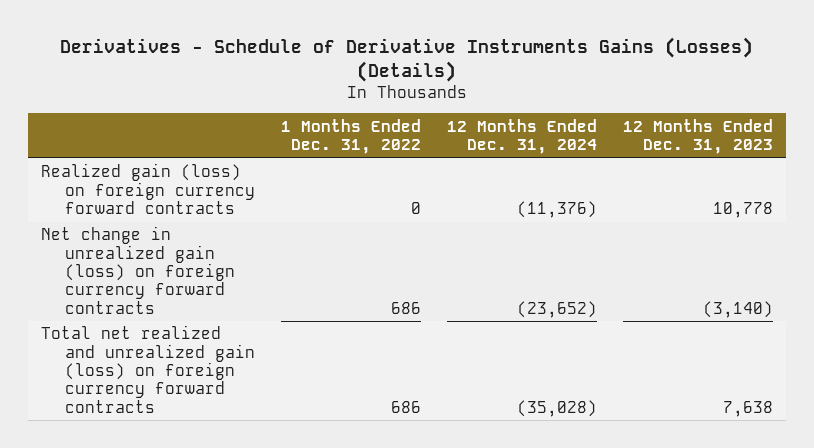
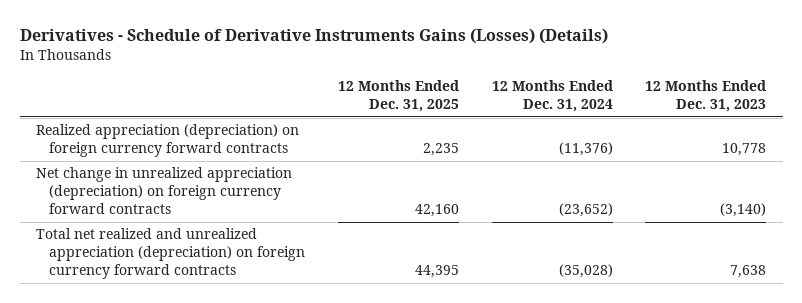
[281,118,422,155] 1 Months Ended Dec. 31, 2022 -> none
none -> [337,80,459,113] 12 Months Ended Dec. 31, 2025
[41,163,256,215] Realized gain (loss) on foreign currency forward contracts -> [35,124,299,158] Realized appreciation (depreciation) on foreign currency forward contracts
[41,226,236,314] Net change in unrealized gain (loss) on foreign currency forward contracts -> [35,167,292,215] Net change in unrealized appreciation (depreciation) on foreign currency forward contracts
[41,325,256,413] Total net realized and unrealized gain (loss) on foreign currency forward contracts -> [35,228,305,280] Total net realized and unrealized appreciation (depreciation) on foreign currency forward contracts

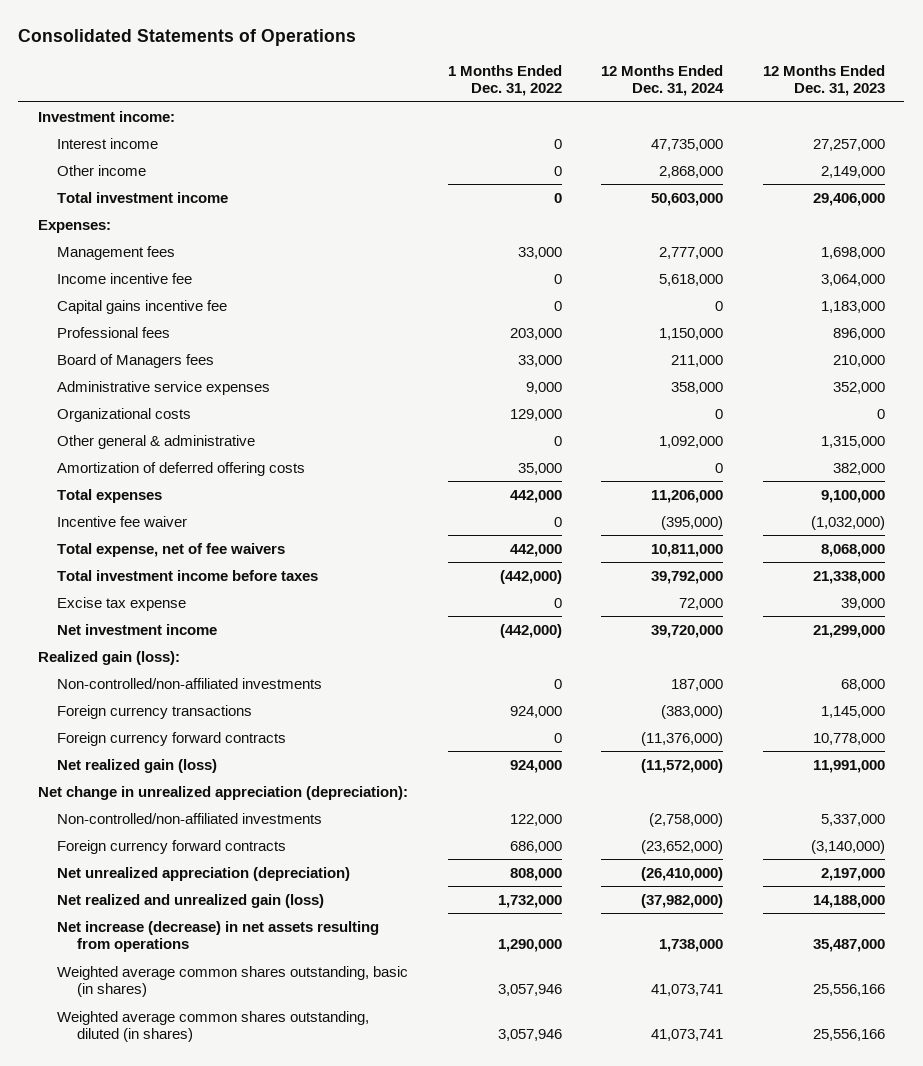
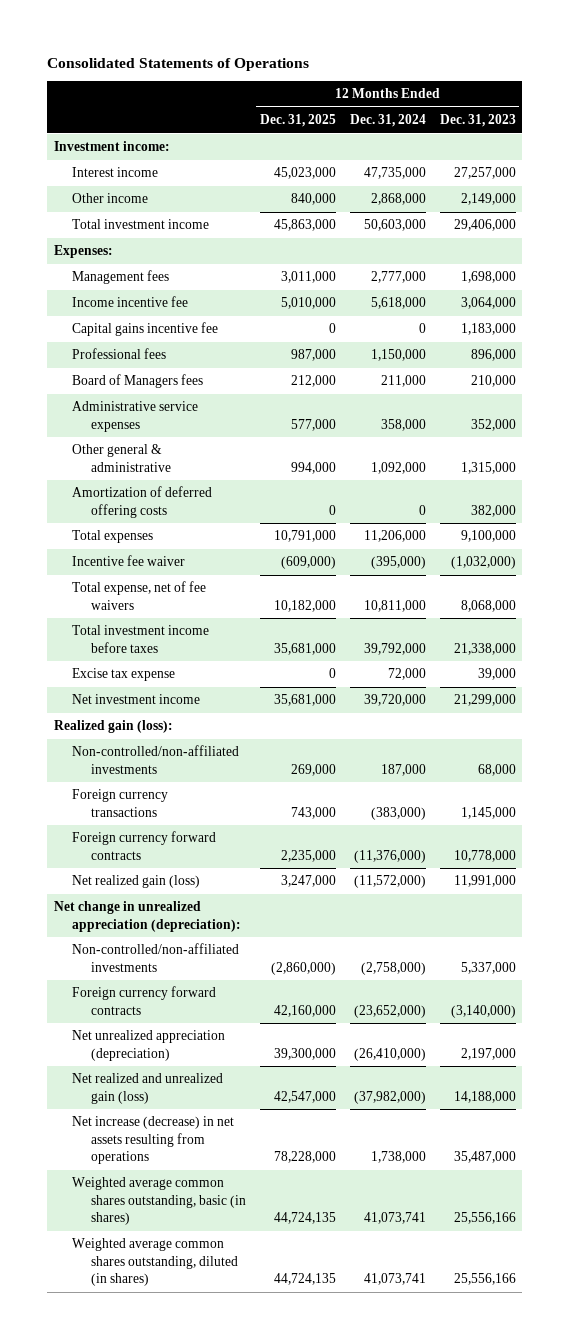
[447,64,562,97] 1 Months Ended Dec. 31, 2022 -> none
none -> [259,114,336,128] Dec. 31, 2025
[57,407,192,422] Organizational costs -> none

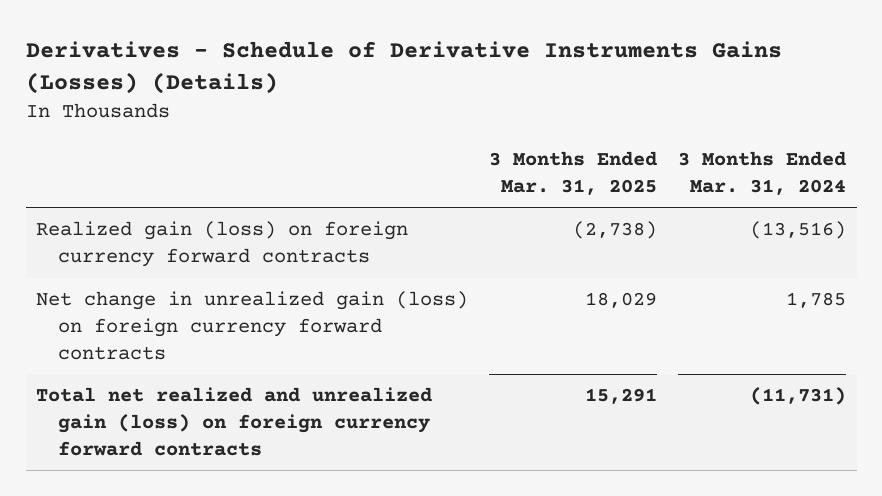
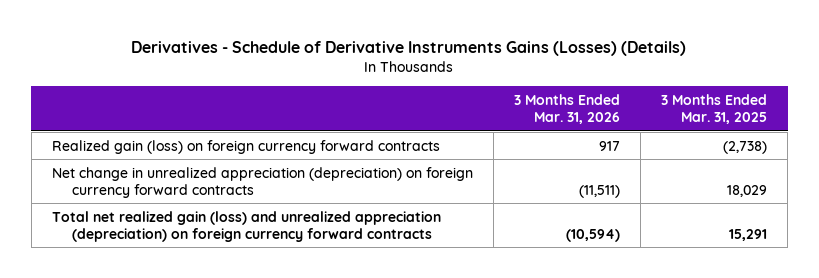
[678,150,847,195] 3 Months Ended Mar. 31, 2024 -> none
none -> [513,94,620,124] 3 Months Ended Mar. 31, 2026
[36,291,469,360] Net change in unrealized gain (loss) on foreign currency forward contracts -> [51,166,473,198] Net change in unrealized appreciation (depreciation) on foreign currency forward contracts
[36,387,433,456] Total net realized and unrealized gain (loss) on foreign currency forward contracts -> [51,210,441,242] Total net realized gain (loss) and unrealized appreciation (depreciation) on foreign currency forward contracts

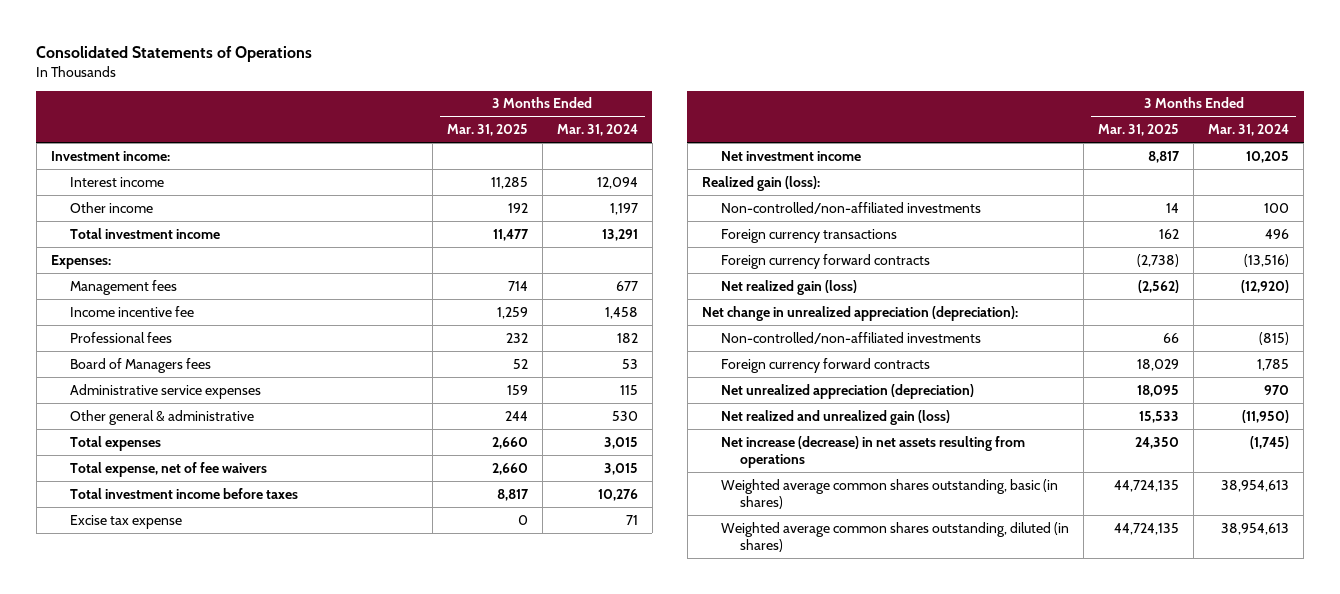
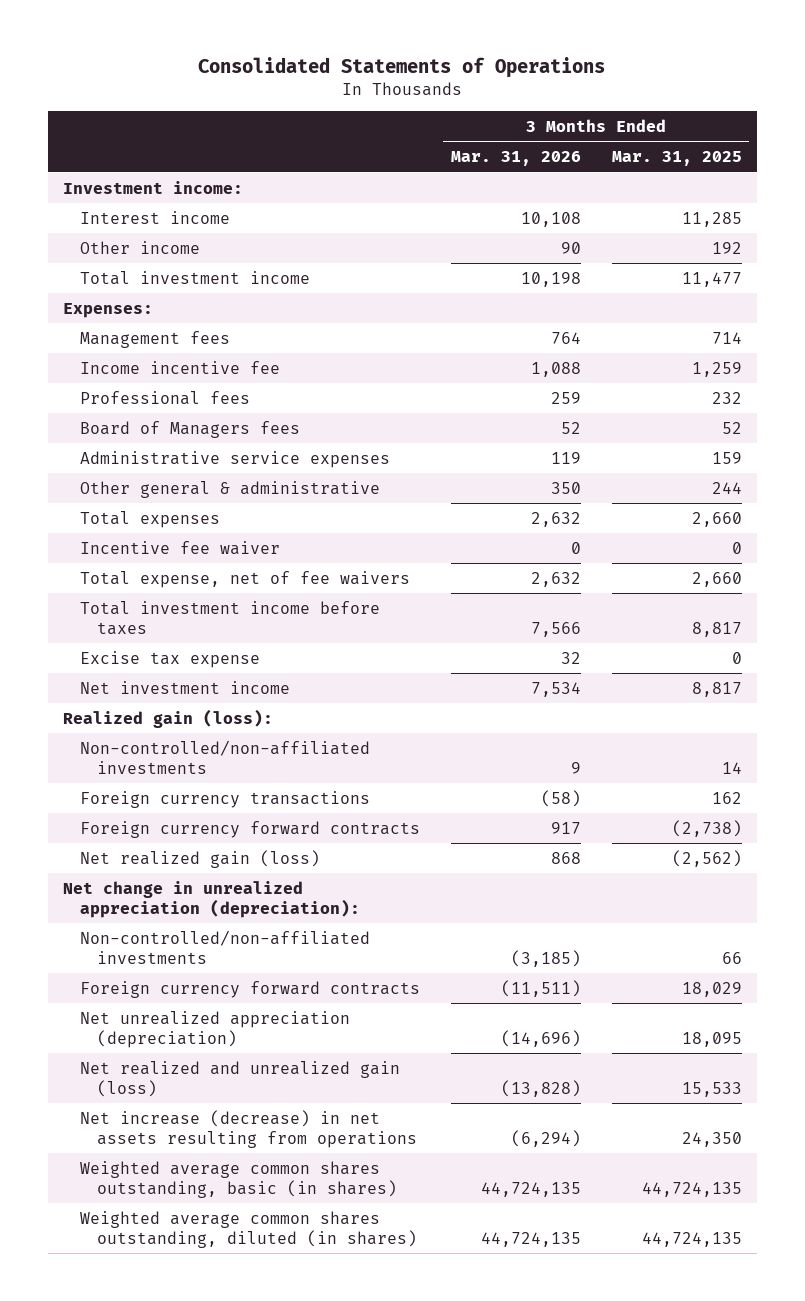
[556,124,638,137] Mar. 31, 2024 -> none
none -> [450,151,581,167] Mar. 31, 2026
none -> [80,540,281,555] Incentive fee waiver

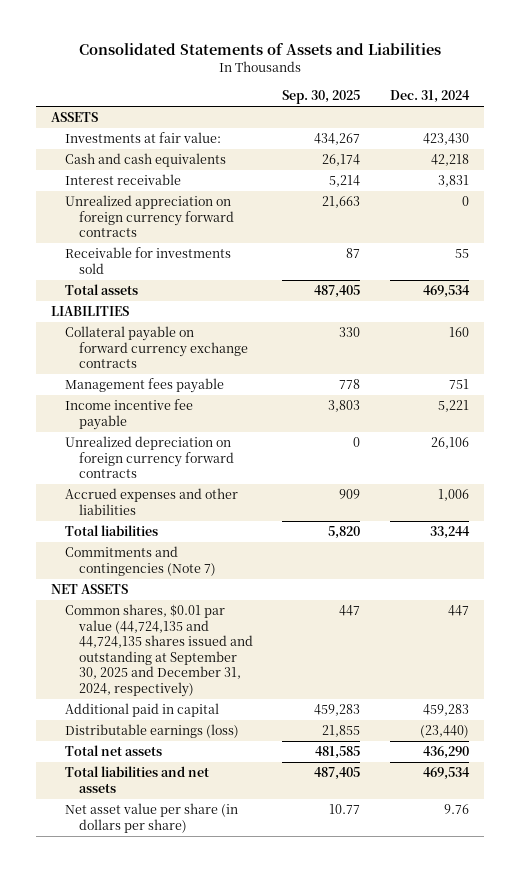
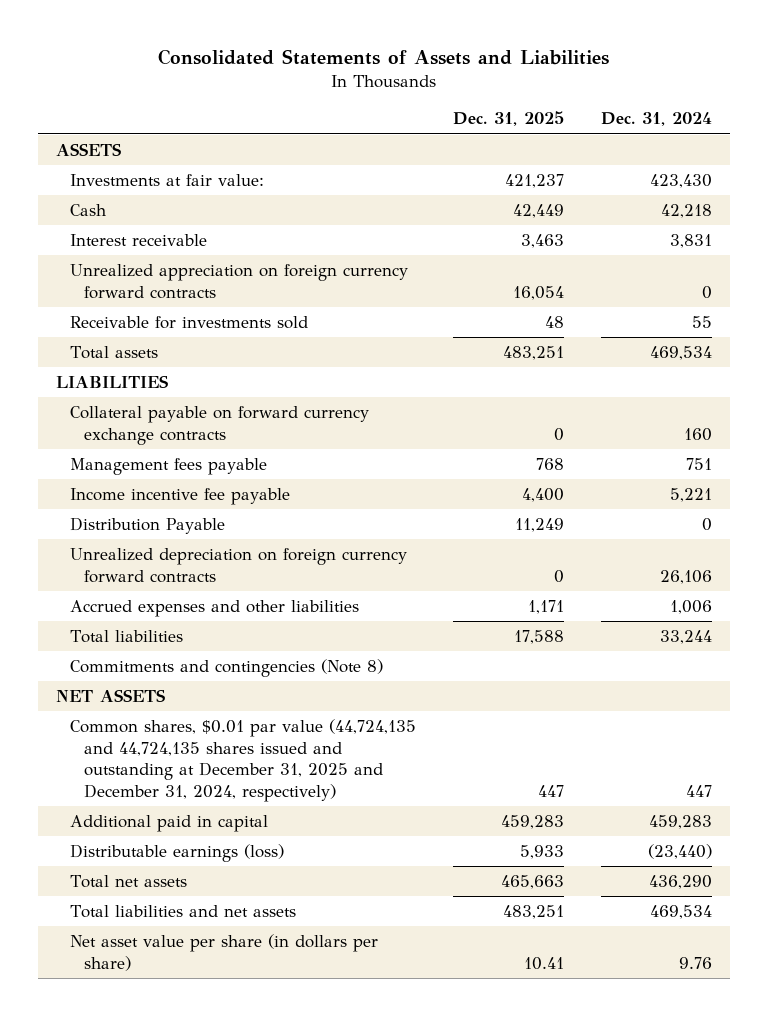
[282,90,361,105] Sep. 30, 2025 -> none
none -> [453,111,565,127] Dec. 31, 2025
[64,153,226,168] Cash and cash equivalents -> [70,203,107,216] Cash
none -> [70,516,226,534] Distribution Payable
[64,546,216,576] Commitments and contingencies (Note 7) -> [70,658,384,677] Commitments and contingencies (Note 8)
[64,604,253,698] Common shares, $0.01 par value (44,724,135 and 44,724,135 shares issued and outstanding at September 30, 2025 and December 31, 2024, respectively) -> [70,718,417,803] Common shares, $0.01 par value (44,724,135 and 44,724,135 shares issued and outstanding at December 31, 2025 and December 31, 2024, respectively)

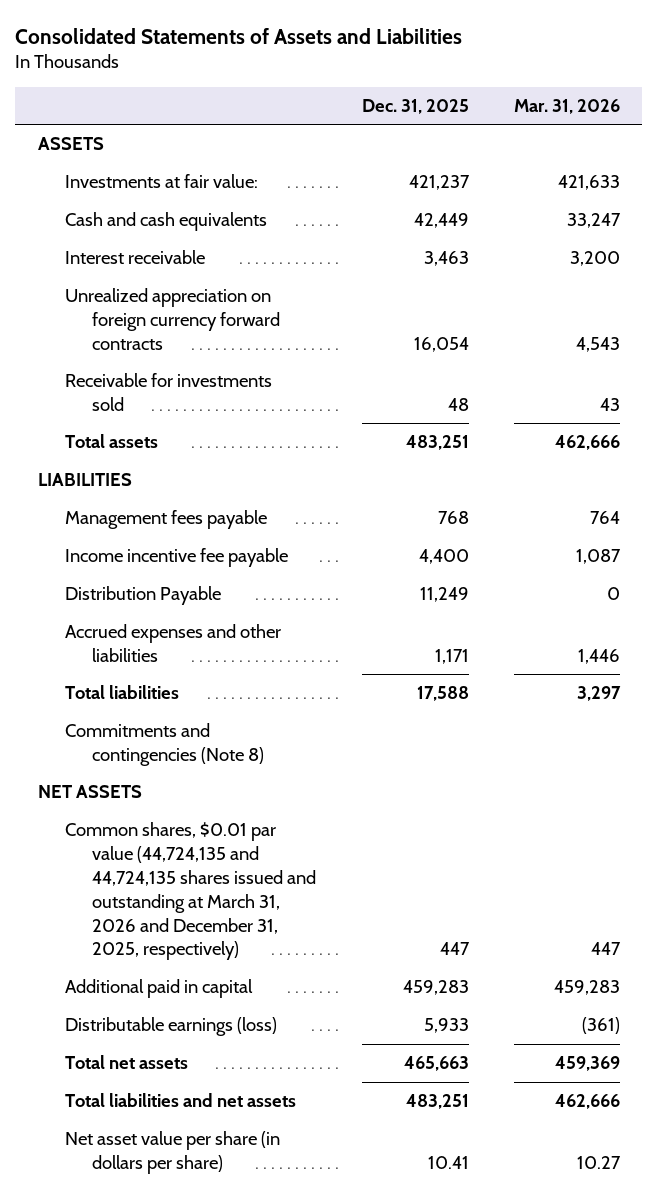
[600,112,712,127] Dec. 31, 2024 -> none
none -> [513,99,620,115] Mar. 31, 2026
[70,203,107,216] Cash -> [64,212,267,232] Cash and cash equivalents
[70,405,370,445] Collateral payable on forward currency exchange contracts -> none
[70,547,408,583] Unrealized depreciation on foreign currency forward contracts -> none
[70,718,417,803] Common shares, $0.01 par value (44,724,135 and 44,724,135 shares issued and outstanding at December 31, 2025 and December 31, 2024, respectively) -> [64,822,317,961] Common shares, $0.01 par value (44,724,135 and 44,724,135 shares issued and outstanding at March 31, 2026 and December 31, 2025, respectively)

